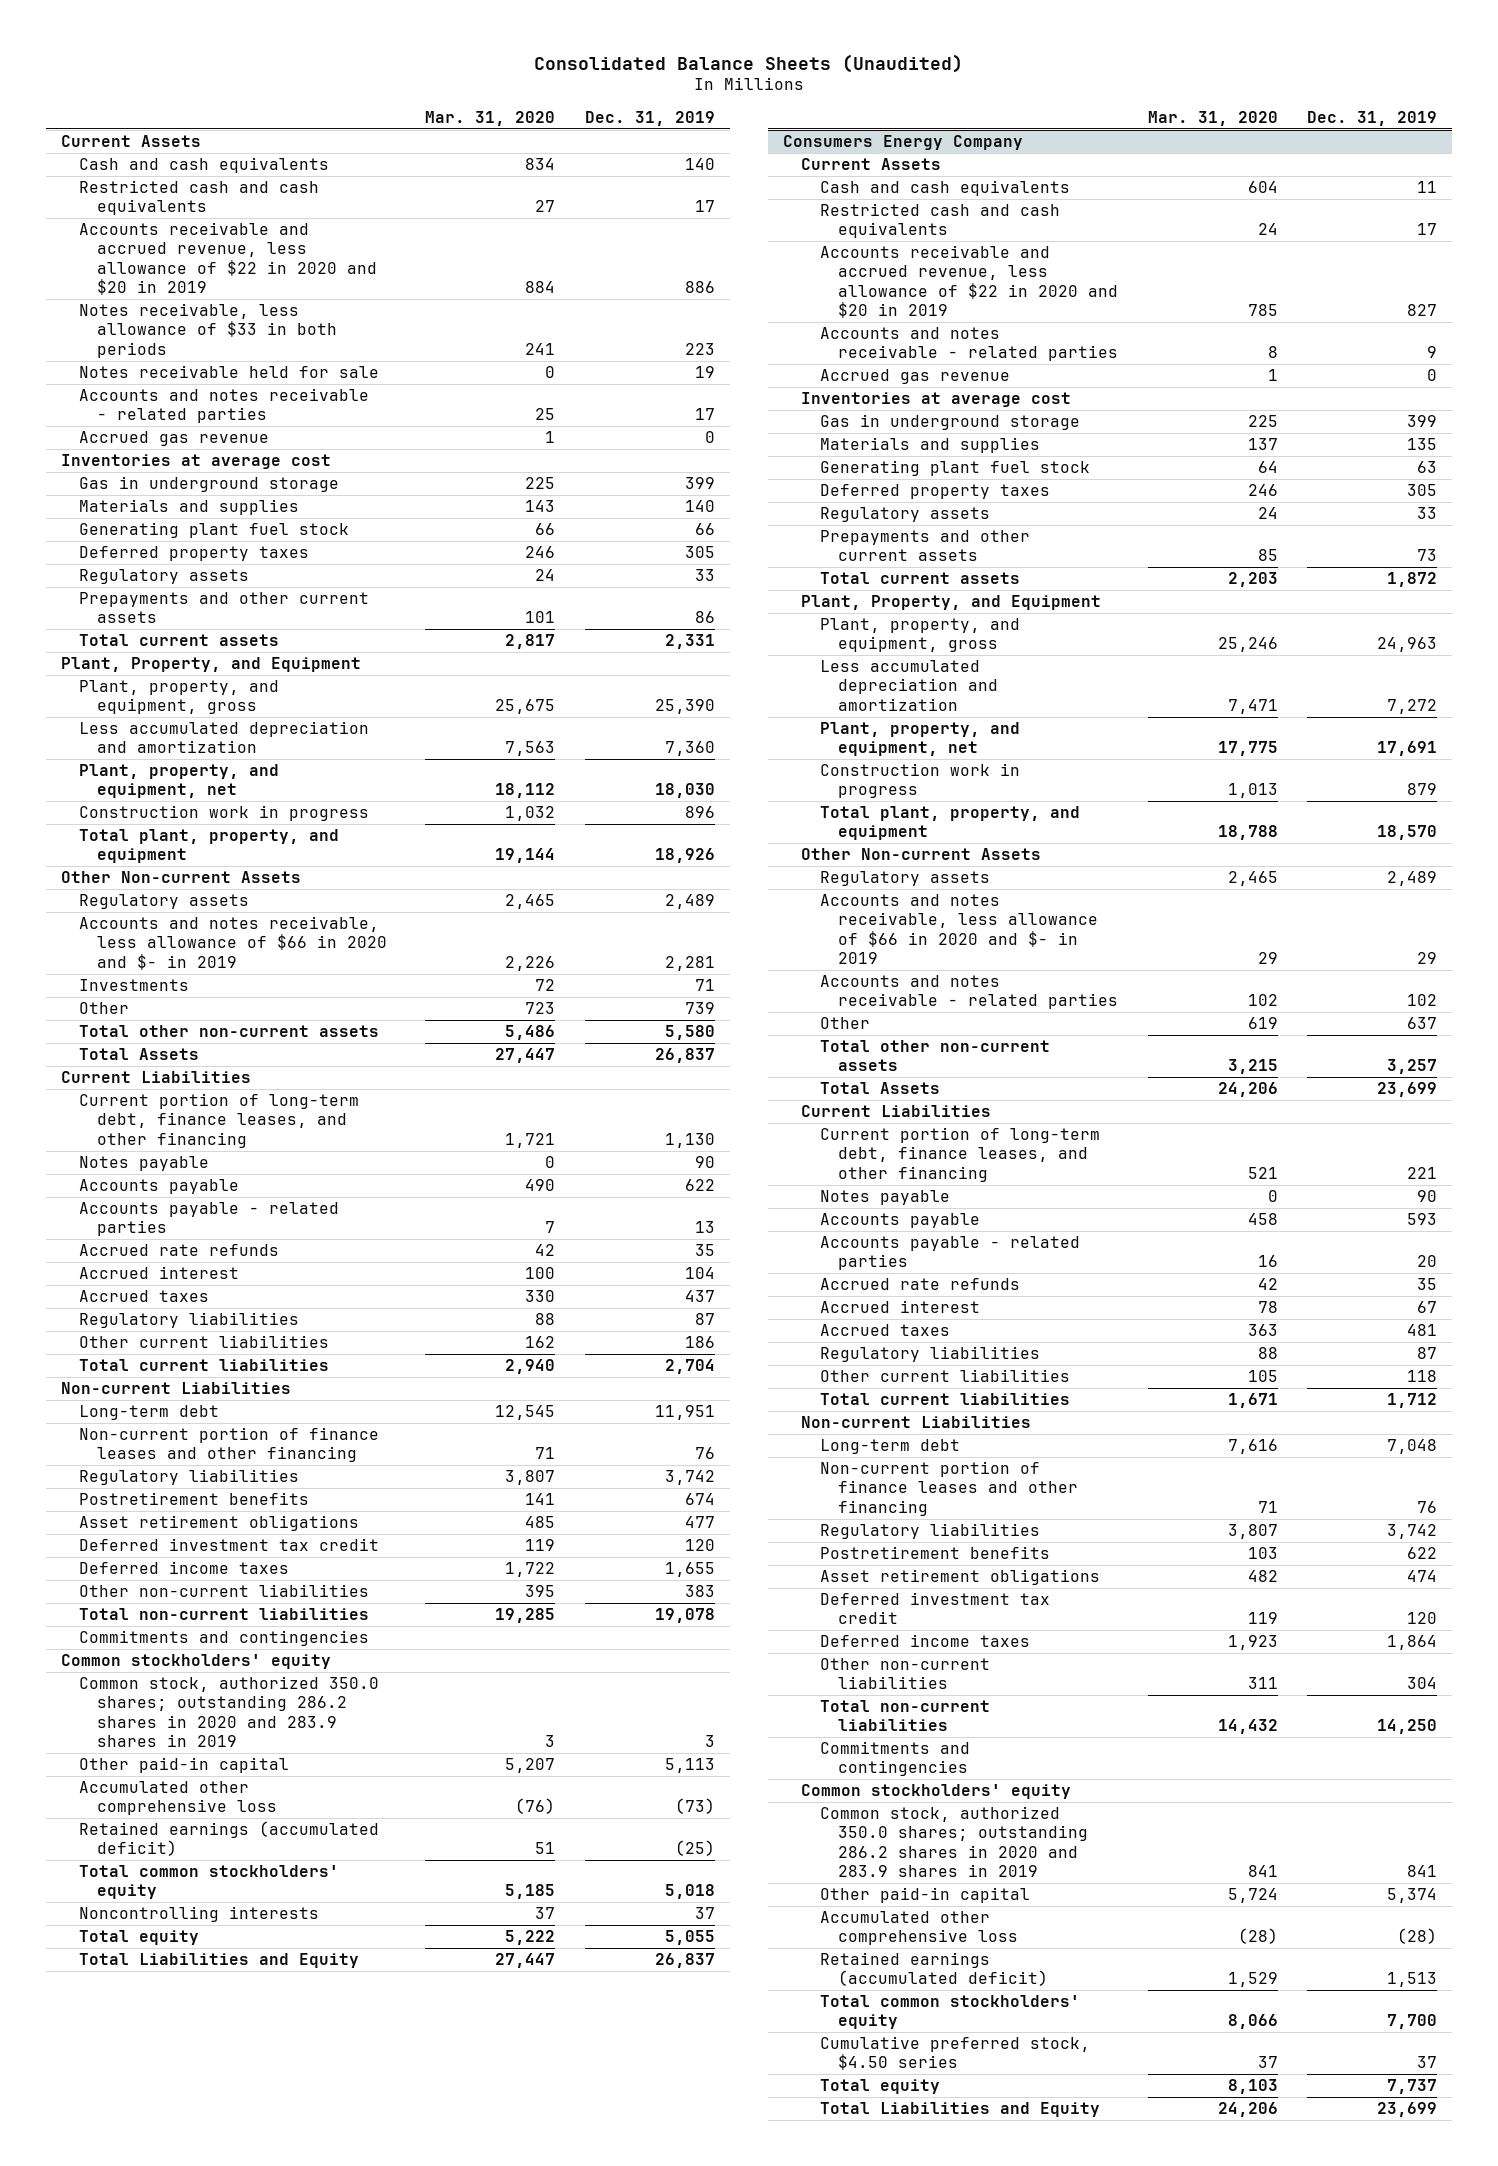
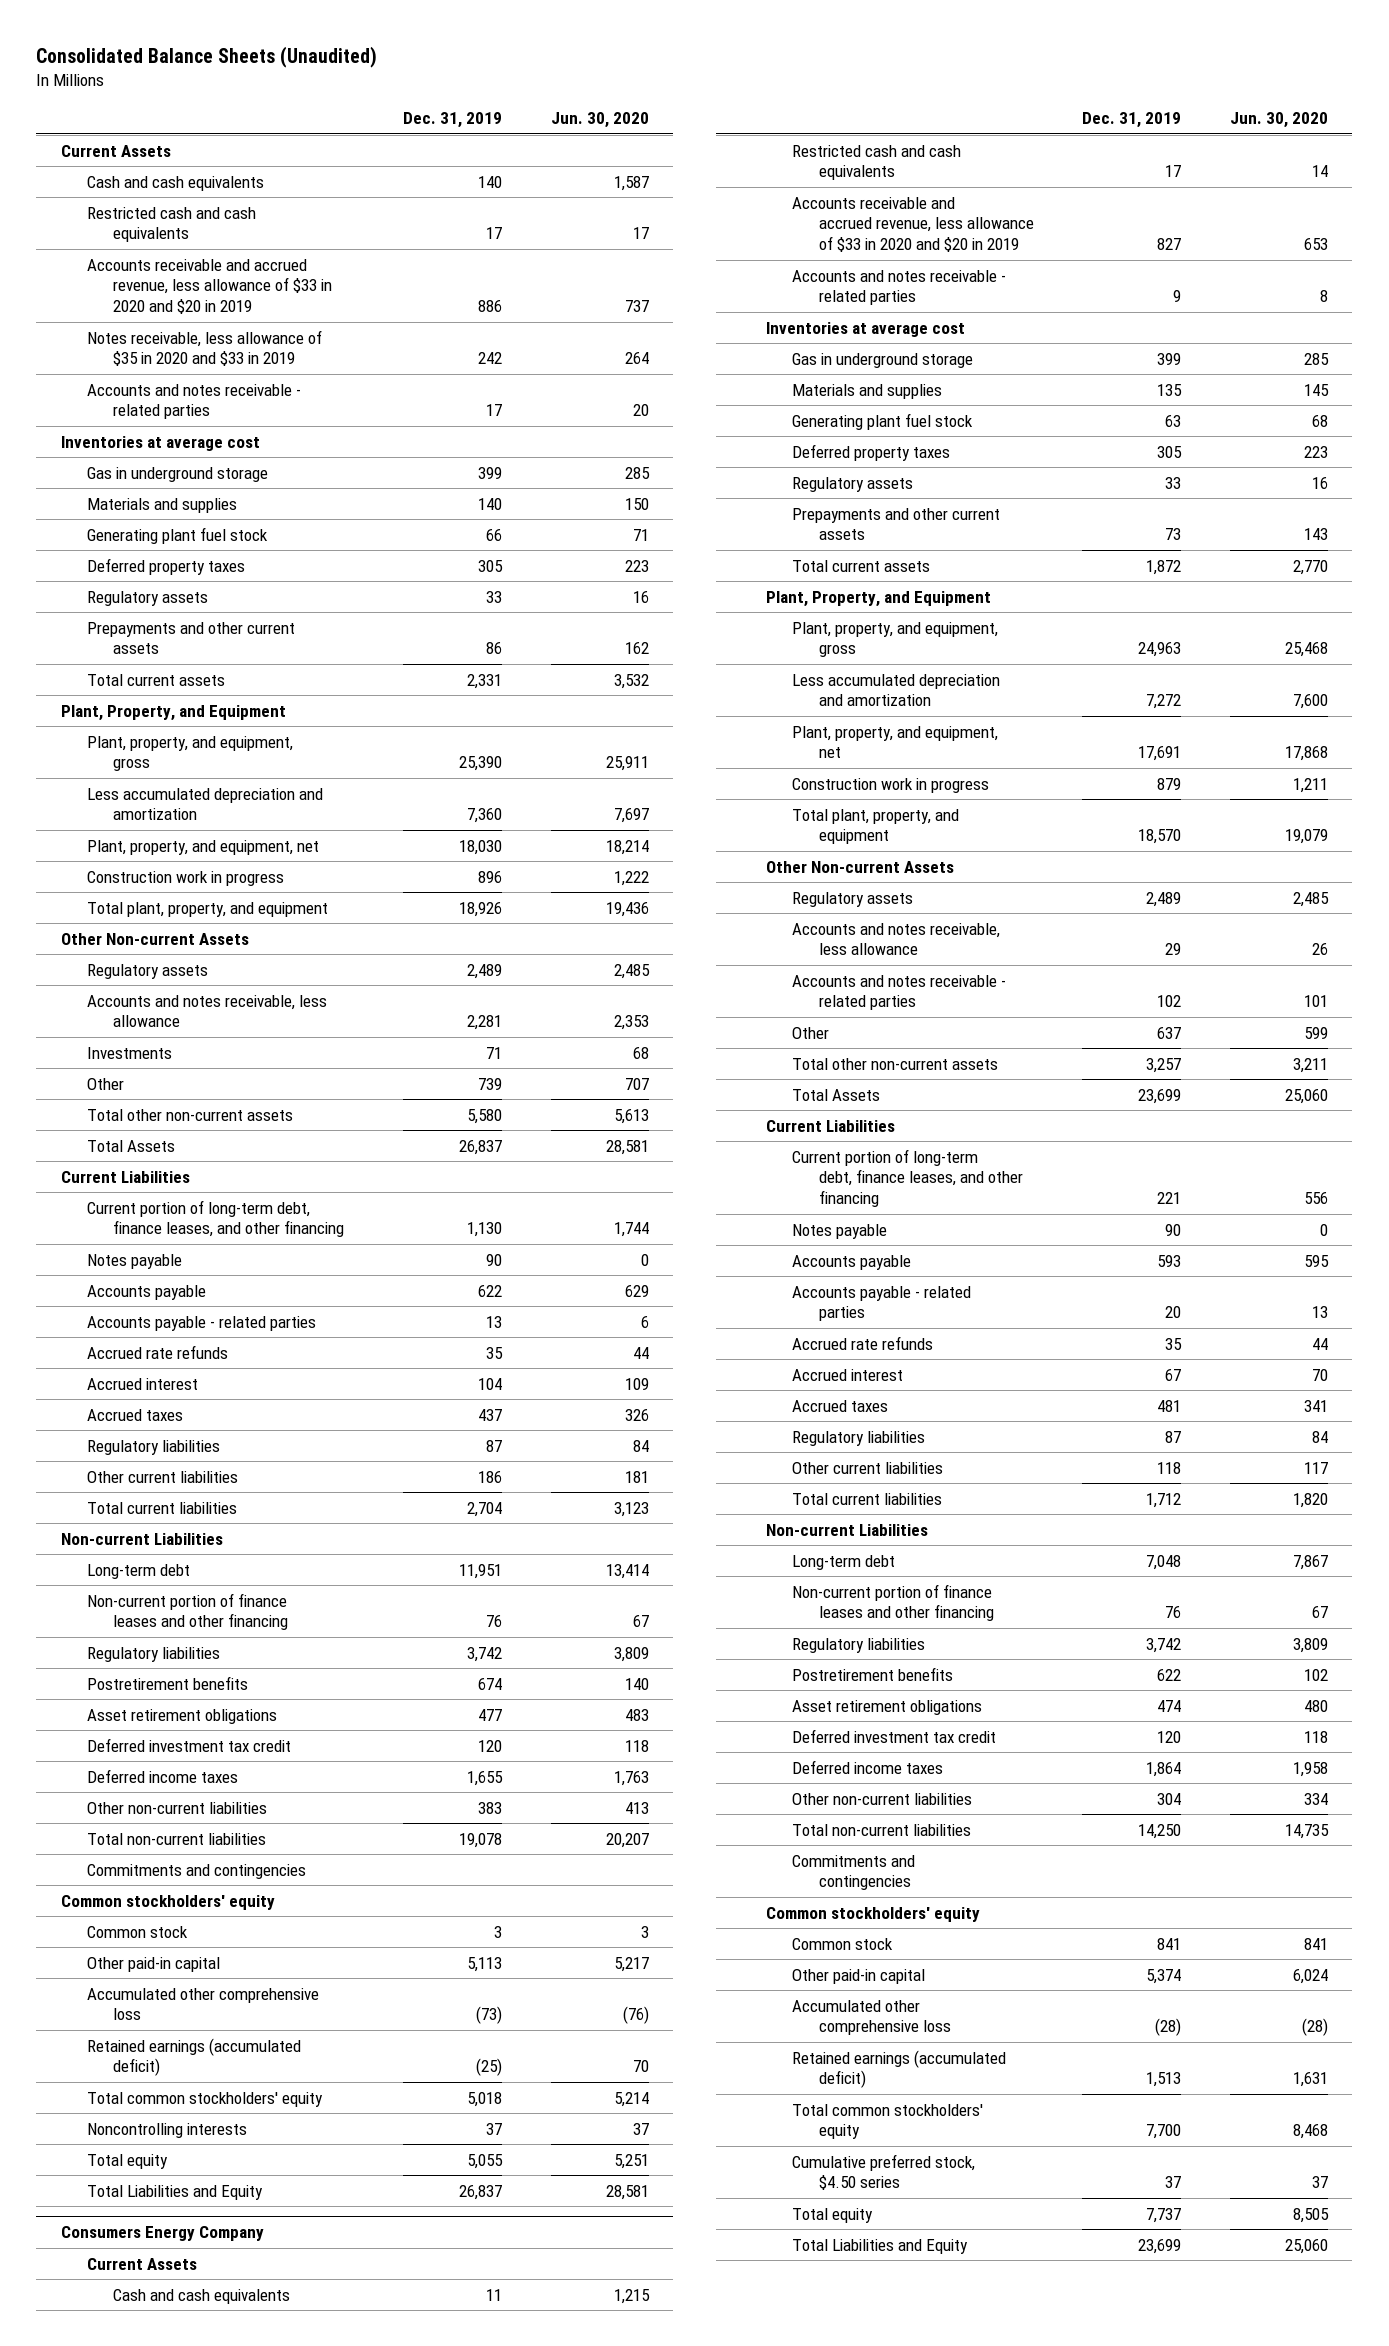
[425,110,556,126] Mar. 31, 2020 -> none
none -> [550,112,649,129] Jun. 30, 2020
[79,365,380,379] Notes receivable held for sale -> none
[79,222,378,296] Accounts receivable and accrued revenue, less allowance of $22 in 2020 and $20 in 2019 -> [87,258,333,314] Accounts receivable and accrued revenue, less allowance of $33 in 2020 and $20 in 2019
[79,303,338,358] Notes receivable, less allowance of $33 in both periods -> [87,329,323,367] Notes receivable, less allowance of $35 in 2020 and $33 in 2019
[685,342,716,355] 223 -> [478,352,503,365] 242
[79,431,270,447] Accrued gas revenue -> none
[79,916,388,970] Accounts and notes receivable, less allowance of $66 in 2020 and $- in 2019 -> [87,994,328,1028] Accounts and notes receivable, less allowance
[79,1676,380,1748] Common stock, authorized 350.0 shares; outstanding 286.2 shares in 2020 and 283.9 shares in 2019 -> [87,1925,189,1938] Common stock
[819,245,1118,319] Accounts receivable and accrued revenue, less allowance of $22 in 2020 and $20 in 2019 -> [792,196,1034,252] Accounts receivable and accrued revenue, less allowance of $33 in 2020 and $20 in 2019
[819,369,1010,385] Accrued gas revenue -> none
[819,894,1098,965] Accounts and notes receivable, less allowance of $66 in 2020 and $- in 2019 -> [792,922,1001,956] Accounts and notes receivable, less allowance
[819,1806,1088,1878] Common stock, authorized 350.0 shares; outstanding 286.2 shares in 2020 and 283.9 shares in 2019 -> [792,1937,894,1950] Common stock

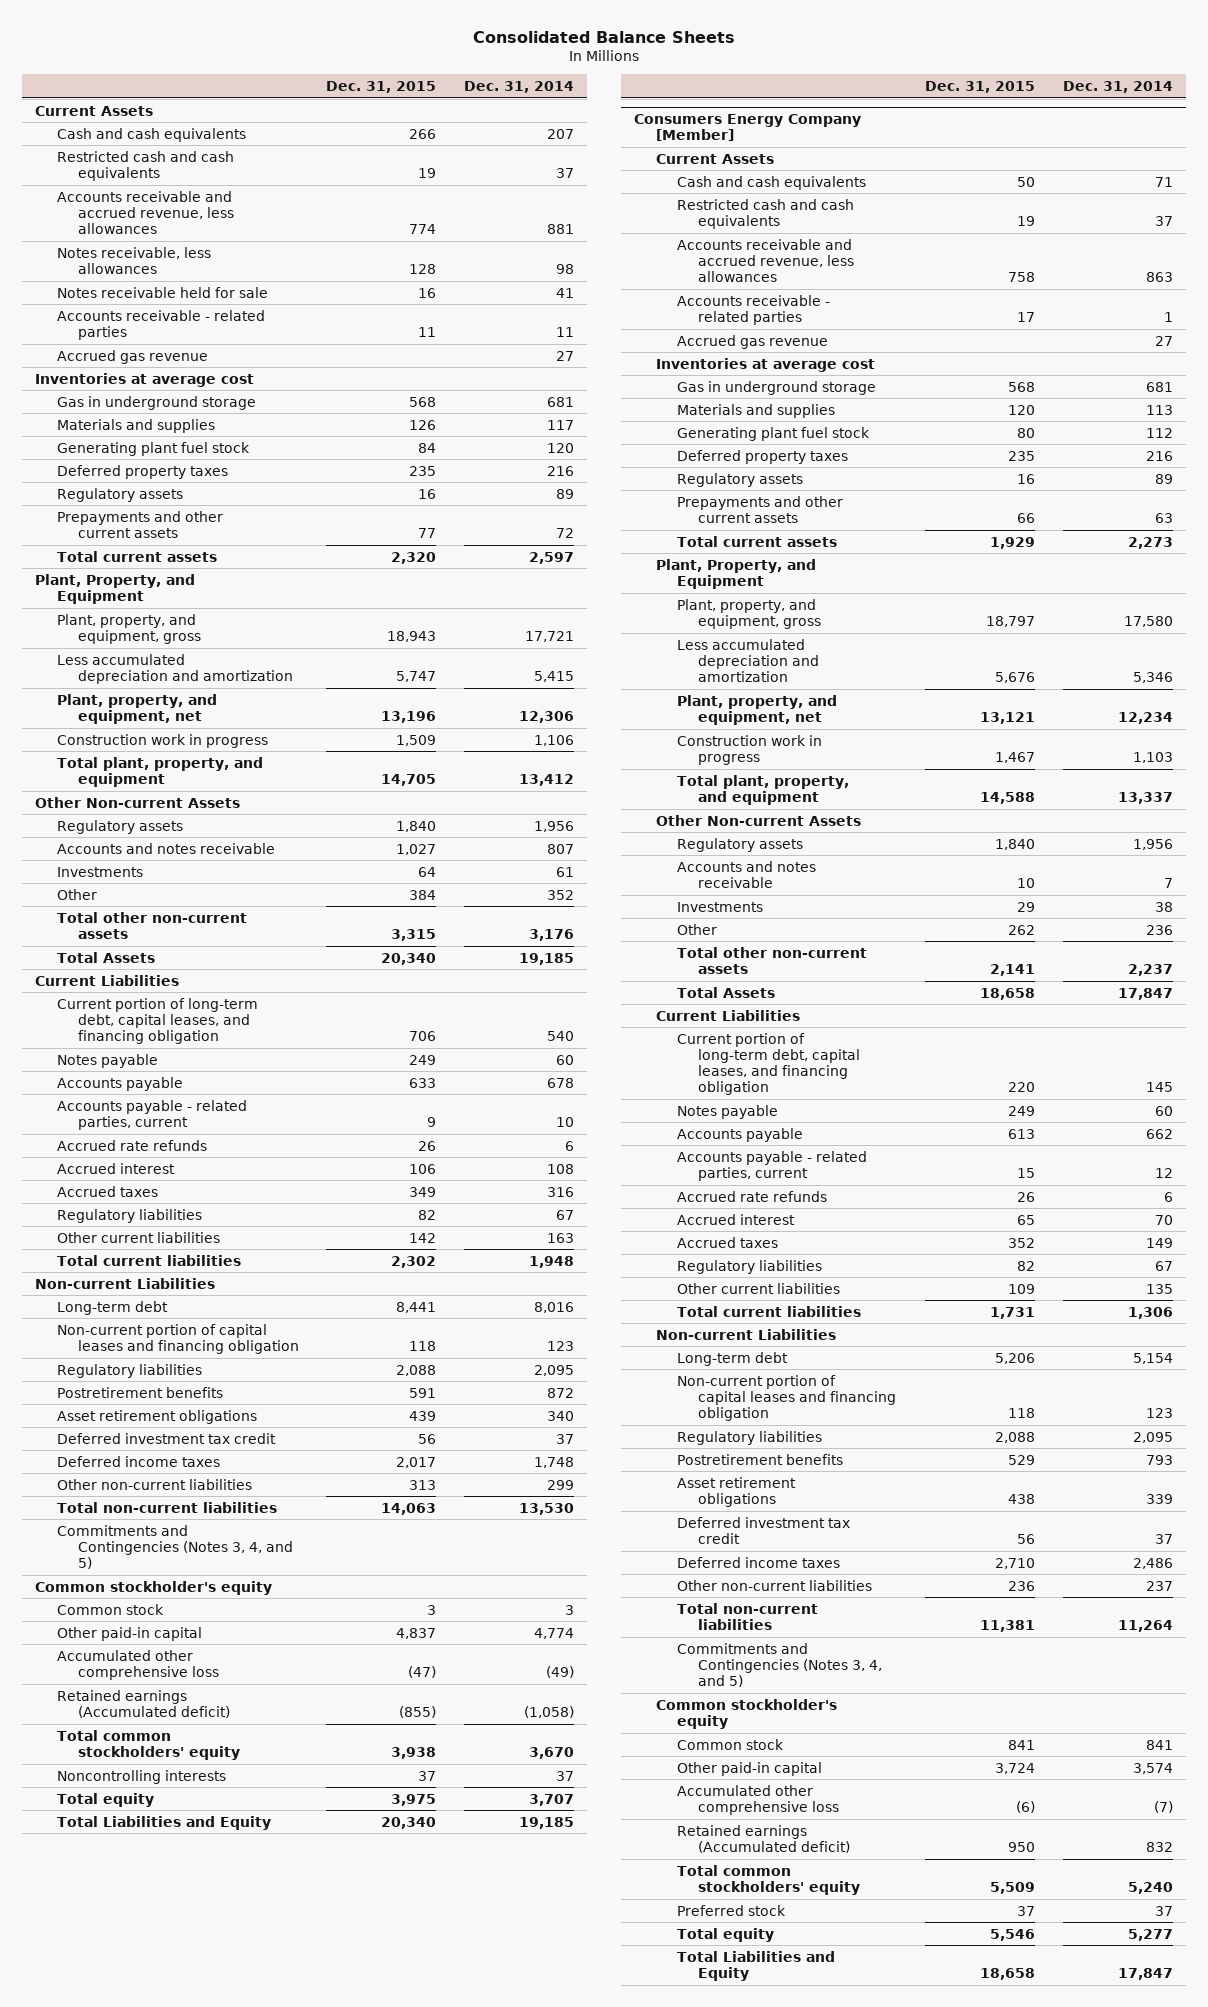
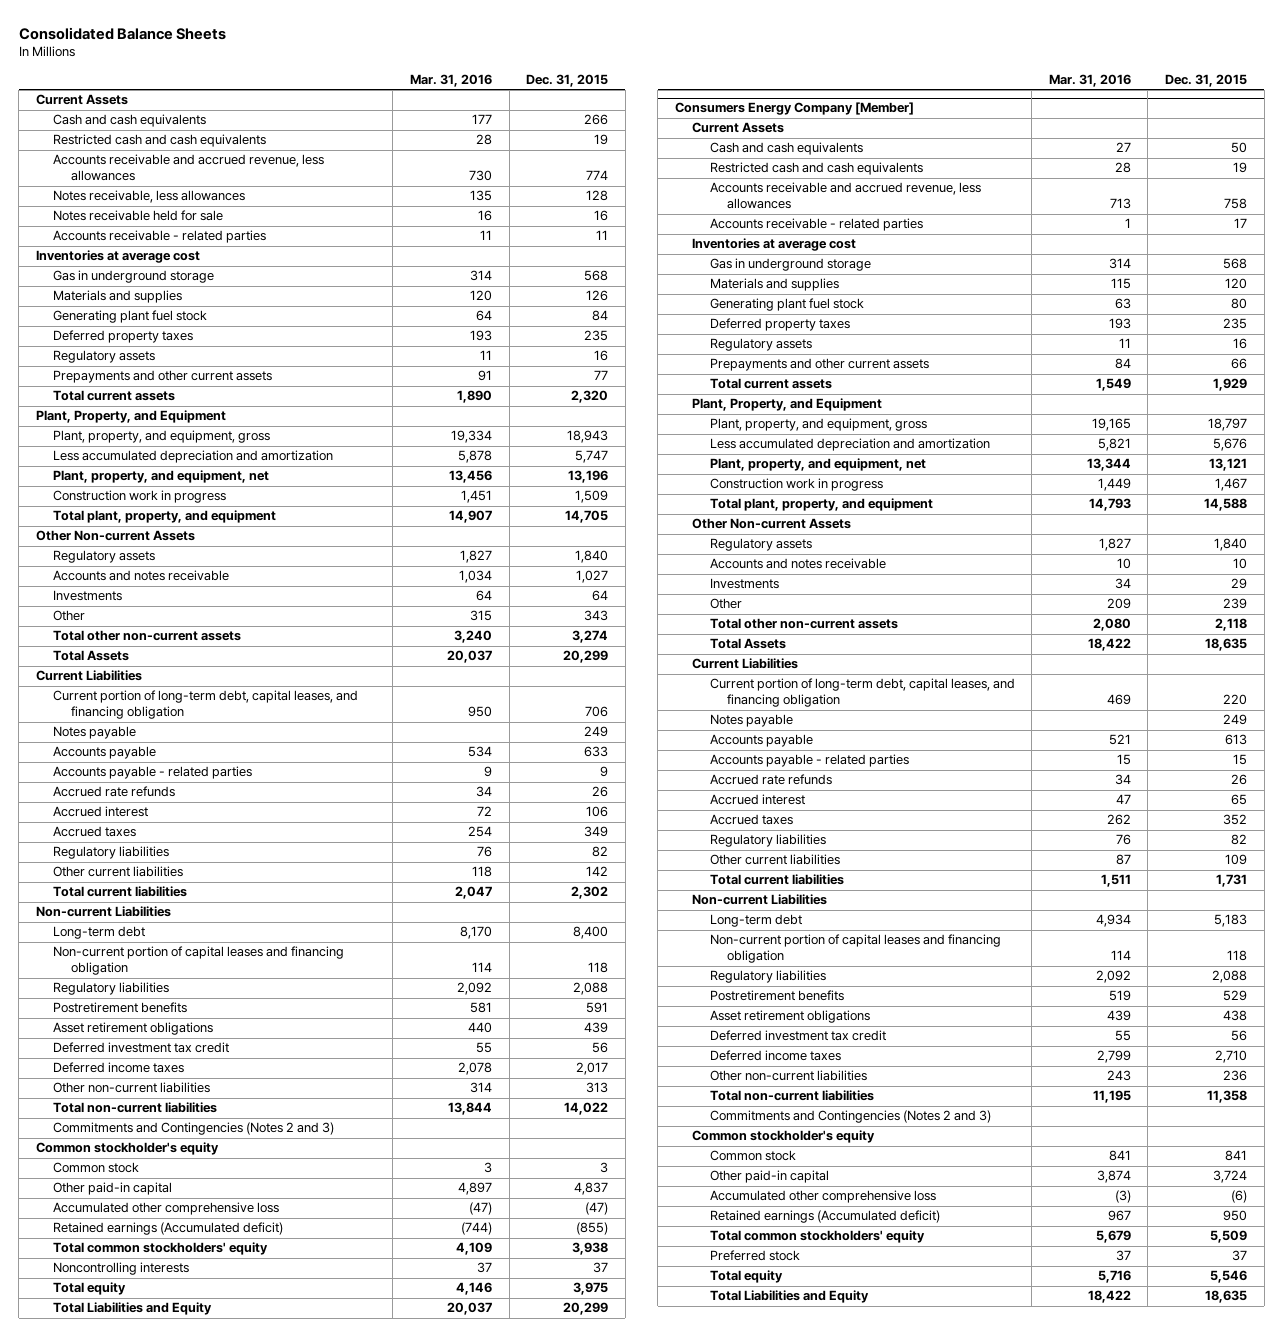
[463,80,574,93] Dec. 31, 2014 -> none
none -> [410,73,493,87] Mar. 31, 2016
[56,349,208,364] Accrued gas revenue -> none
[409,889,437,900] 384 -> [584,610,609,622] 343
[391,928,437,941] 3,315 -> [572,630,609,644] 3,274
[381,952,437,965] 20,340 -> [563,650,609,664] 20,299
[56,1099,247,1130] Accounts payable - related parties, current -> [53,766,253,780] Accounts payable - related parties
[396,1301,437,1313] 8,441 -> [573,926,609,940] 8,400
[381,1502,437,1515] 14,063 -> [564,1102,609,1116] 14,022
[56,1524,294,1570] Commitments and Contingencies (Notes 3, 4, and 5) -> [53,1122,335,1136] Commitments and Contingencies (Notes 2 and 3)
[381,1816,437,1829] 20,340 -> [563,1302,609,1316] 20,299
[677,334,829,349] Accrued gas revenue -> none
[1008,924,1036,935] 262 -> [1222,598,1247,610] 239
[990,963,1036,976] 2,141 -> [1214,618,1247,632] 2,118
[980,987,1036,1000] 18,658 -> [1204,638,1247,652] 18,635
[677,1150,868,1181] Accounts payable - related parties, current -> [709,754,909,768] Accounts payable - related parties
[995,1352,1036,1364] 5,206 -> [1213,914,1247,928] 5,183
[980,1619,1036,1632] 11,381 -> [1206,1090,1247,1104] 11,358
[677,1642,883,1688] Commitments and Contingencies (Notes 3, 4, and 5) -> [709,1110,991,1124] Commitments and Contingencies (Notes 2 and 3)
[980,1967,1036,1980] 18,658 -> [1204,1290,1247,1304] 18,635

